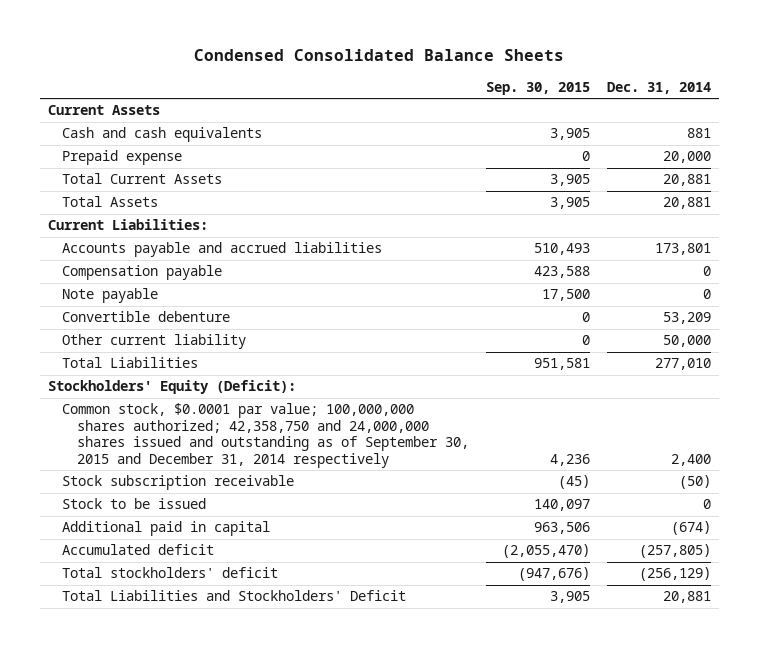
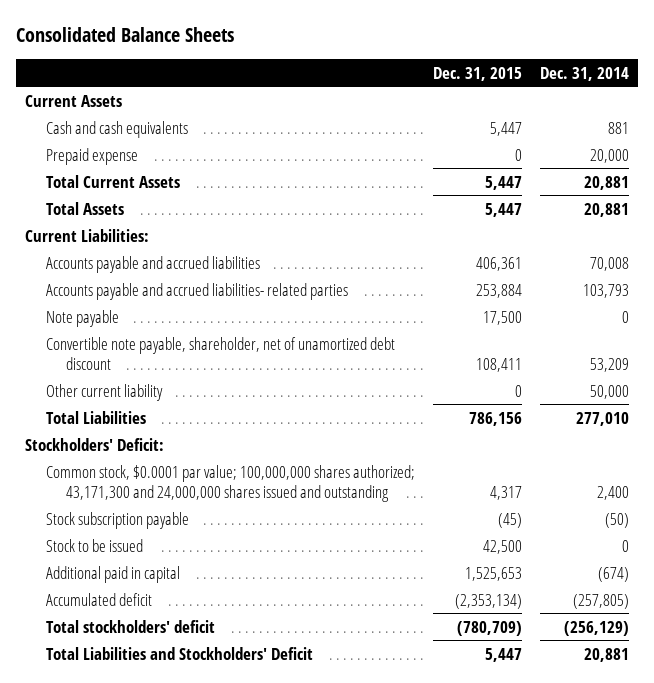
[194,49,565,62] Condensed Consolidated Balance Sheets -> [15,27,234,43] Consolidated Balance Sheets
[485,81,590,95] Sep. 30, 2015 -> none
none -> [432,66,522,81] Dec. 31, 2015
[62,265,223,281] Compensation payable -> none
[654,243,711,256] 173,801 -> [589,256,629,271] 70,008
none -> [45,282,348,300] Accounts payable and accrued liabilities- related parties
[62,311,231,323] Convertible debenture -> [45,336,395,370] Convertible note payable, shareholder, net of unamortized debt discount
[48,380,297,395] Stockholders' Equity (Deficit): -> [24,437,164,451] Stockholders' Deficit:
[62,403,469,468] Common stock, $0.0001 par value; 100,000,000 shares authorized; 42,358,750 and 24,000,000 shares issued and outstanding as of September 30, 2015 and December 31, 2014 respectively -> [45,464,415,502] Common stock, $0.0001 par value; 100,000,000 shares authorized; 43,171,300 and 24,000,000 shares issued and outstanding
[62,475,295,491] Stock subscription receivable -> [45,511,189,529] Stock subscription payable

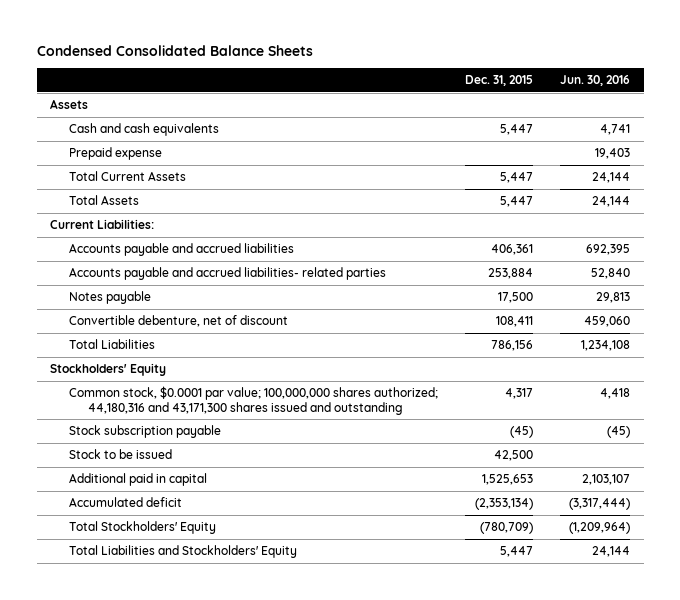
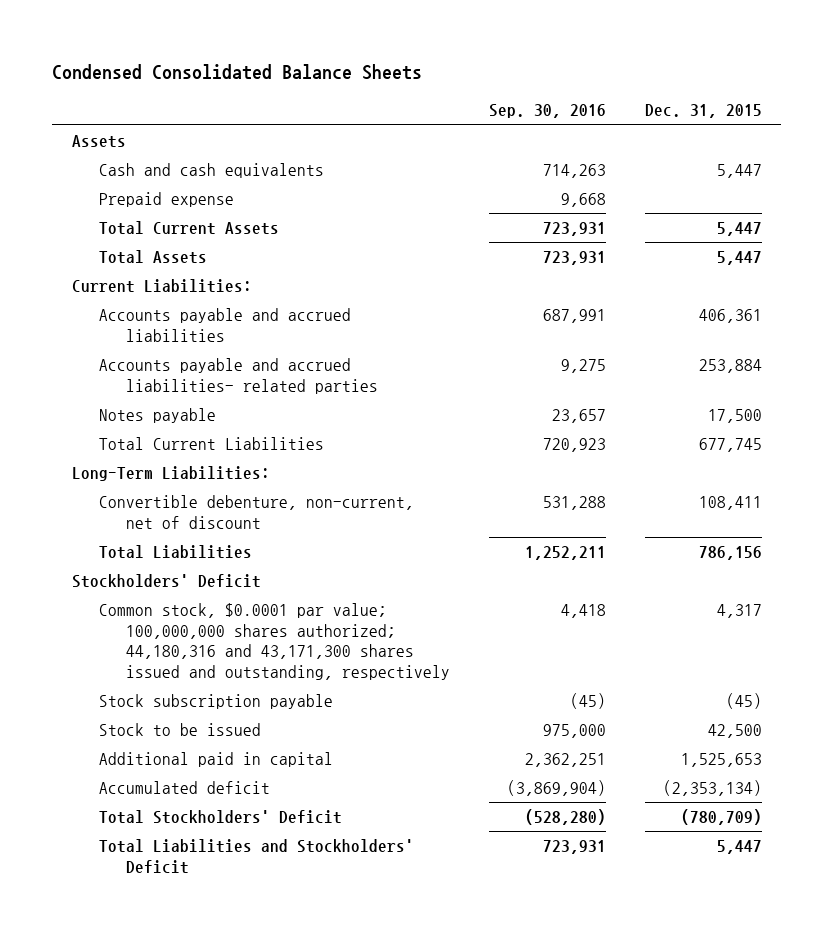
[560,75,631,87] Jun. 30, 2016 -> none
none -> [488,104,606,119] Sep. 30, 2016
none -> [98,437,324,451] Total Current Liabilities
none -> [71,466,270,482] Long-Term Liabilities:
[69,315,289,328] Convertible debenture, net of discount -> [98,495,414,529] Convertible debenture, non-current, net of discount
[50,363,167,377] Stockholders' Equity -> [71,574,261,589] Stockholders' Deficit
[69,386,439,415] Common stock, $0.0001 par value; 100,000,000 shares authorized; 44,180,316 and 43,171,300 shares issued and outstanding -> [98,603,450,681] Common stock, $0.0001 par value; 100,000,000 shares authorized; 44,180,316 and 43,171,300 shares issued and outstanding, respectively
[69,521,217,535] Total Stockholders' Equity -> [98,810,342,825] Total Stockholders' Deficit
[69,545,298,559] Total Liabilities and Stockholders' Equity -> [98,839,414,874] Total Liabilities and Stockholders' Deficit

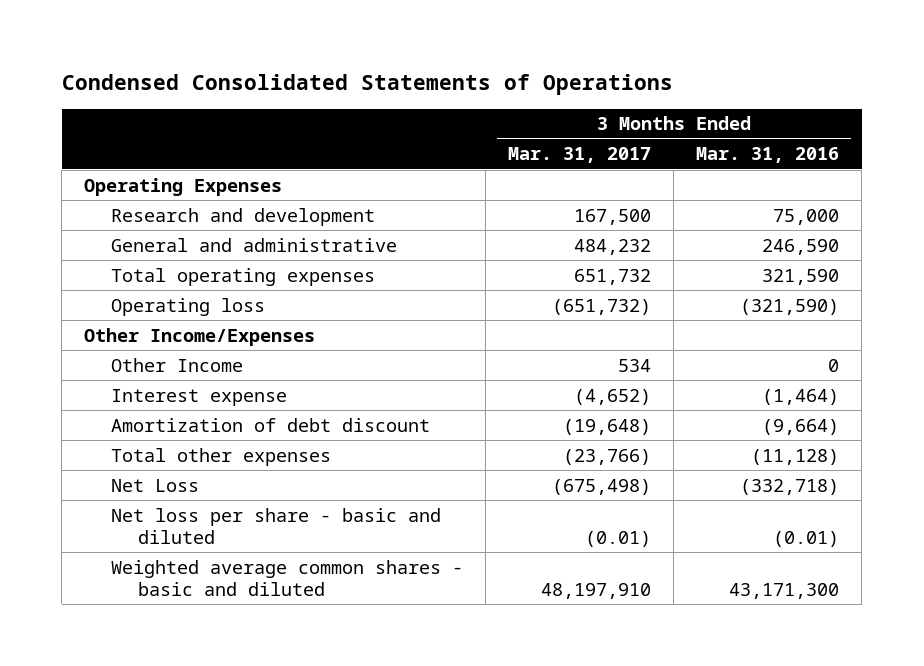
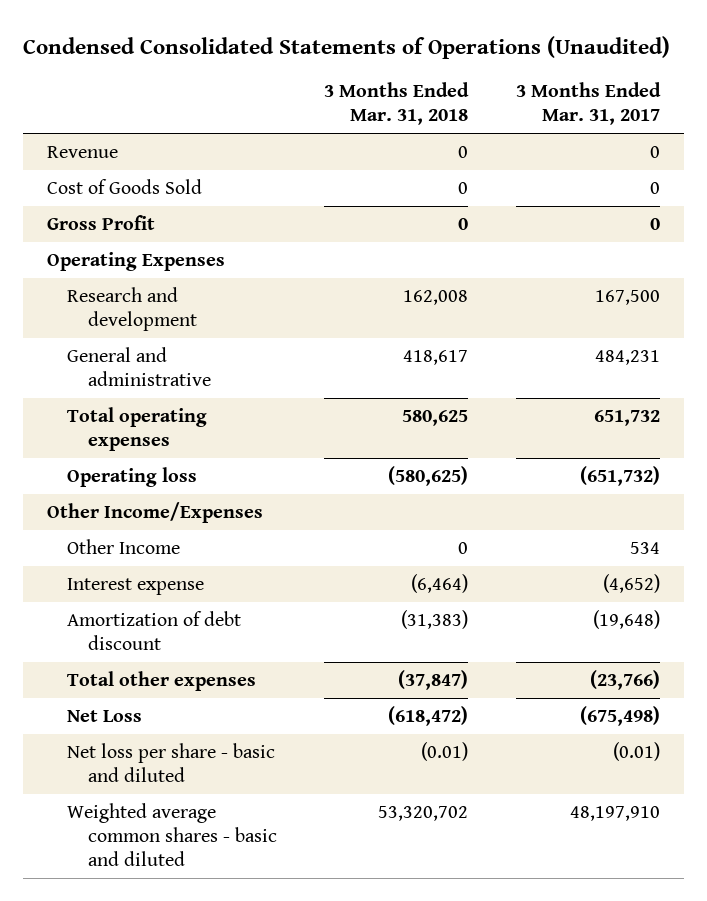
[61,74,673,96] Condensed Consolidated Statements of Operations -> [23,35,671,59] Condensed Consolidated Statements of Operations (Unaudited)
[696,147,840,164] Mar. 31, 2016 -> none
none -> [324,82,470,126] 3 Months Ended Mar. 31, 2018
none -> [47,146,119,159] Revenue
none -> [47,179,203,195] Cost of Goods Sold
none -> [47,215,156,231] Gross Profit
[574,238,652,255] 484,232 -> [594,350,660,366] 484,231

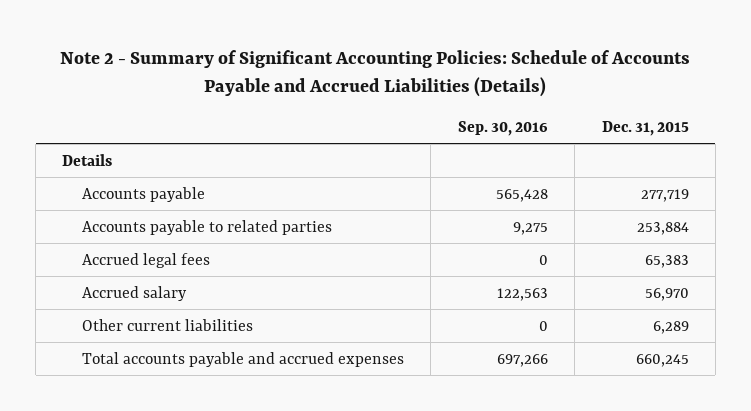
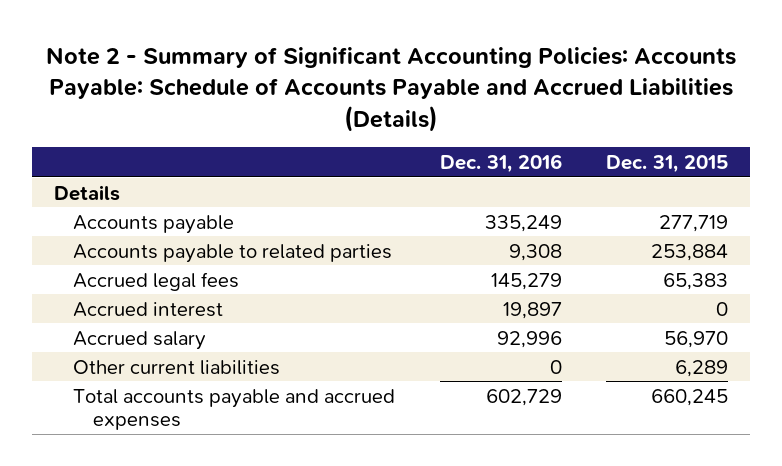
[60,49,691,98] Note 2 - Summary of Significant Accounting Policies: Schedule of Accounts Payable and Accrued Liabilities (Details) -> [45,46,736,133] Note 2 - Summary of Significant Accounting Policies: Accounts Payable: Schedule of Accounts Payable and Accrued Liabilities (Details)
[457,120,548,136] Sep. 30, 2016 -> none
none -> [439,154,562,174] Dec. 31, 2016
none -> [73,301,224,317] Accrued interest

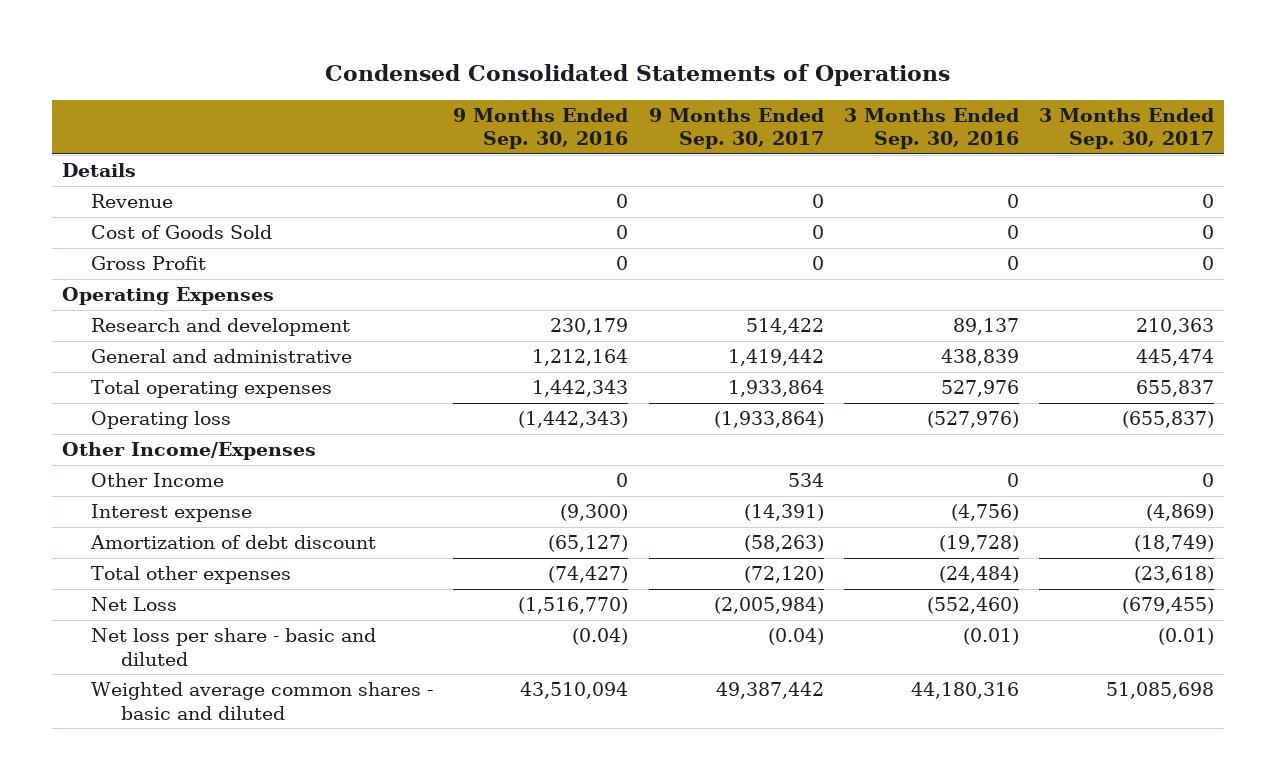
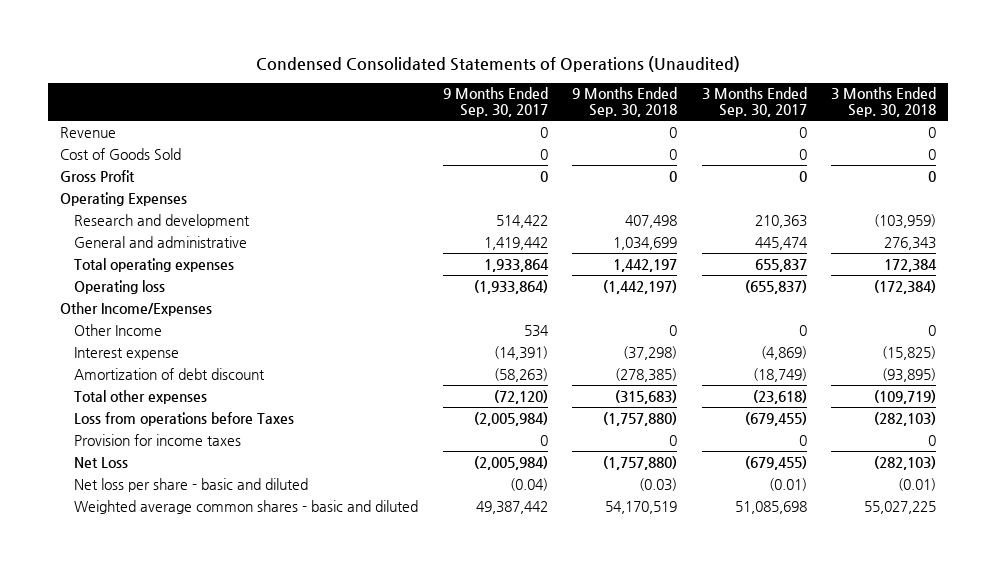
[324,63,950,86] Condensed Consolidated Statements of Operations -> [256,55,741,72] Condensed Consolidated Statements of Operations (Unaudited)
[453,107,629,150] 9 Months Ended Sep. 30, 2016 -> none
[843,107,1019,150] 3 Months Ended Sep. 30, 2016 -> none
none -> [572,87,678,118] 9 Months Ended Sep. 30, 2018
none -> [831,87,937,118] 3 Months Ended Sep. 30, 2018
[61,163,136,178] Details -> none
none -> [74,411,295,426] Loss from operations before Taxes
none -> [74,433,242,446] Provision for income taxes

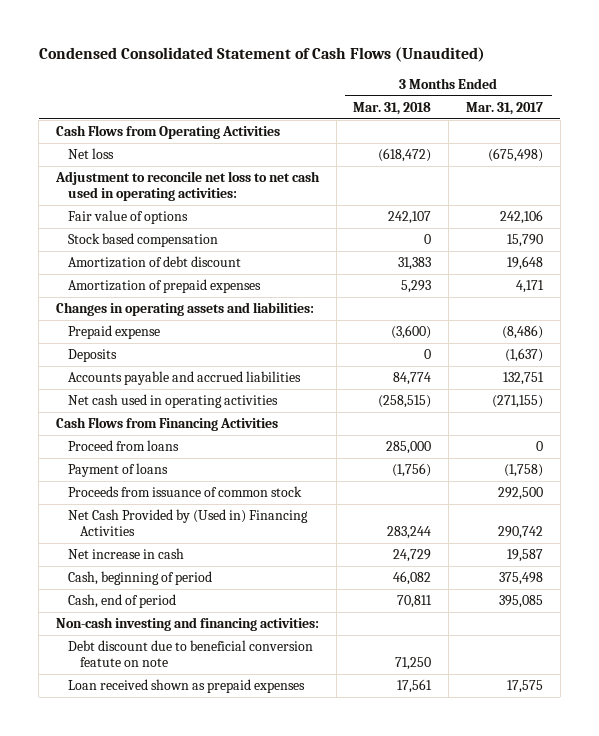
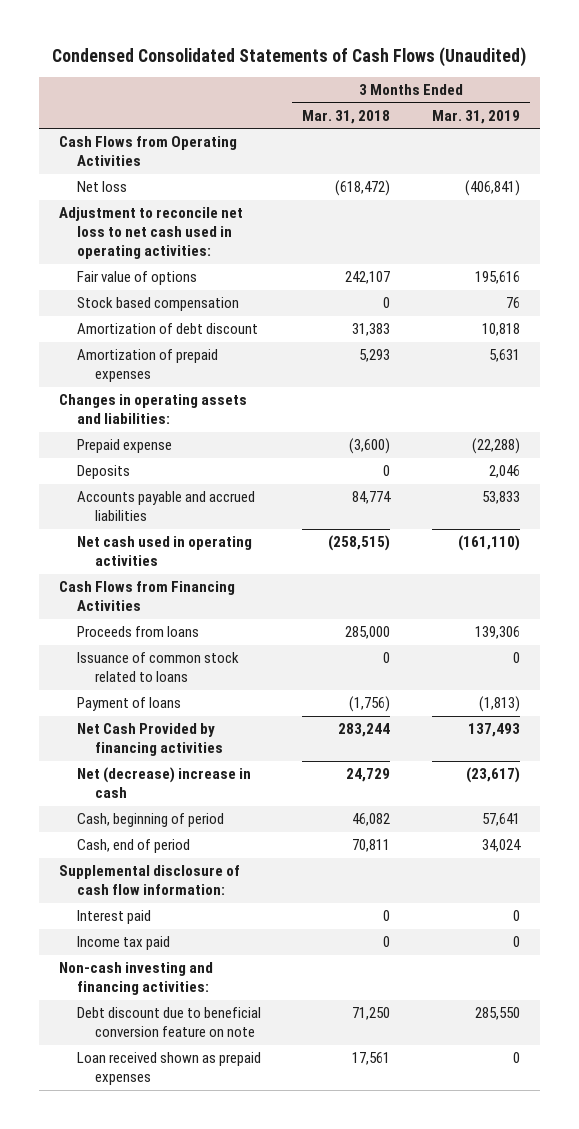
[38,47,485,63] Condensed Consolidated Statement of Cash Flows (Unaudited) -> [52,46,527,67] Condensed Consolidated Statements of Cash Flows (Unaudited)
[465,101,543,115] Mar. 31, 2017 -> none
none -> [431,109,520,124] Mar. 31, 2019
[68,440,180,452] Proceed from loans -> [77,626,200,638] Proceeds from loans
none -> [77,652,240,683] Issuance of common stock related to loans
[68,486,303,498] Proceeds from issuance of common stock -> none
[68,509,309,536] Net Cash Provided by (Used in) Financing Activities -> [77,723,224,757] Net Cash Provided by financing activities
[68,548,185,560] Net increase in cash -> [77,767,252,799] Net (decrease) increase in cash
none -> [59,865,241,896] Supplemental disclosure of cash flow information:
none -> [77,910,152,925] Interest paid
none -> [77,936,171,951] Income tax paid
[68,640,314,667] Debt discount due to beneficial conversion featute on note -> [77,1007,262,1038] Debt discount due to beneficial conversion feature on note

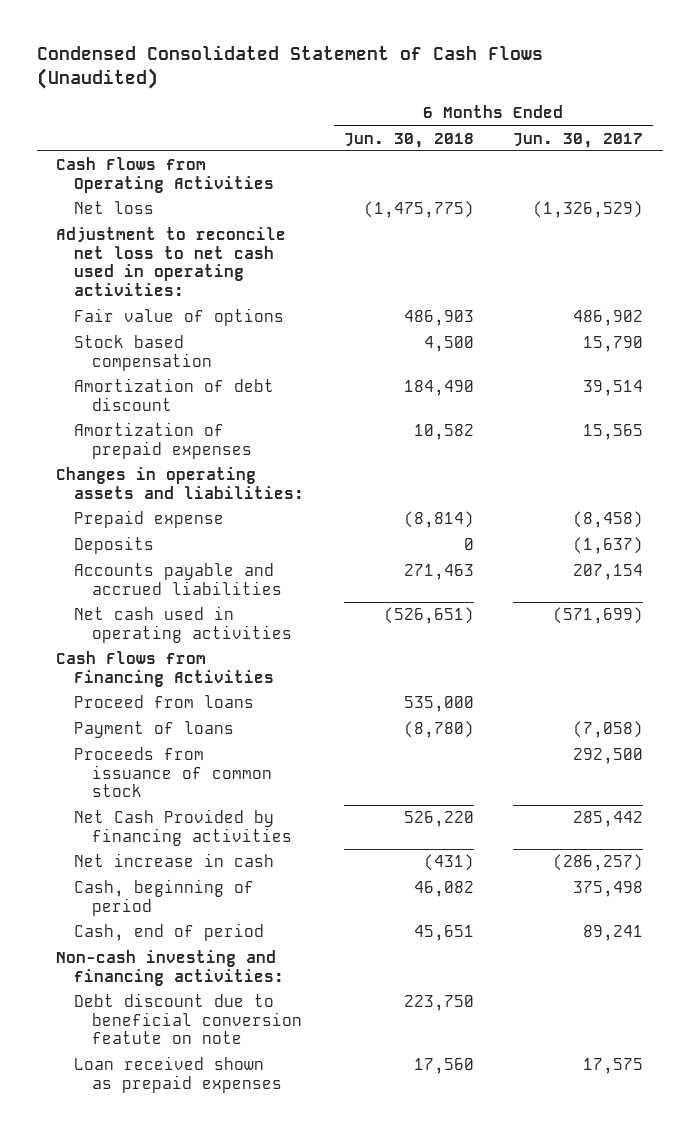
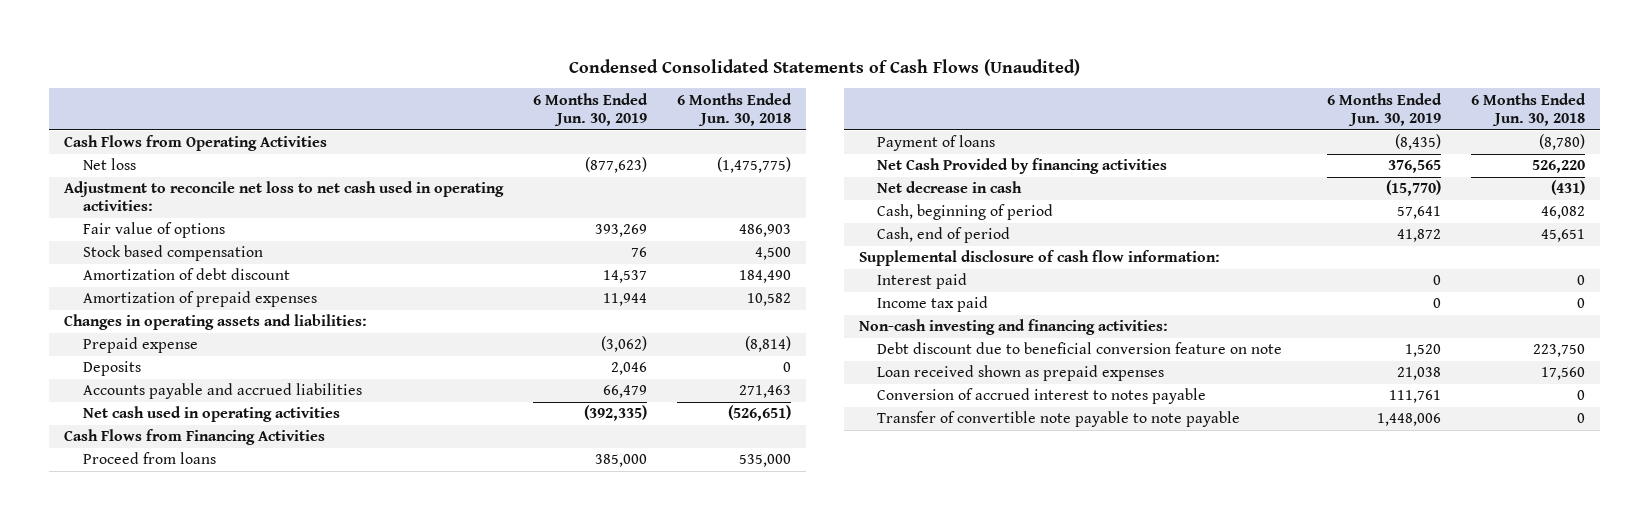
[36,45,543,90] Condensed Consolidated Statement of Cash Flows (Unaudited) -> [568,59,1080,77] Condensed Consolidated Statements of Cash Flows (Unaudited)
[513,132,644,148] Jun. 30, 2017 -> none
none -> [532,92,648,126] 6 Months Ended Jun. 30, 2019
[74,747,272,798] Proceeds from issuance of common stock -> none
[74,853,275,868] Net increase in cash -> [877,181,1023,194] Net decrease in cash
none -> [858,250,1220,267] Supplemental disclosure of cash flow information:
none -> [877,273,968,290] Interest paid
none -> [877,296,989,313] Income tax paid
[74,993,302,1045] Debt discount due to beneficial conversion featute on note -> [877,342,1283,355] Debt discount due to beneficial conversion feature on note
none -> [877,388,1207,405] Conversion of accrued interest to notes payable
none -> [877,411,1241,428] Transfer of convertible note payable to note payable

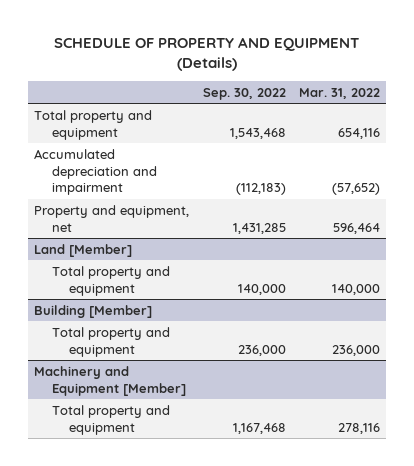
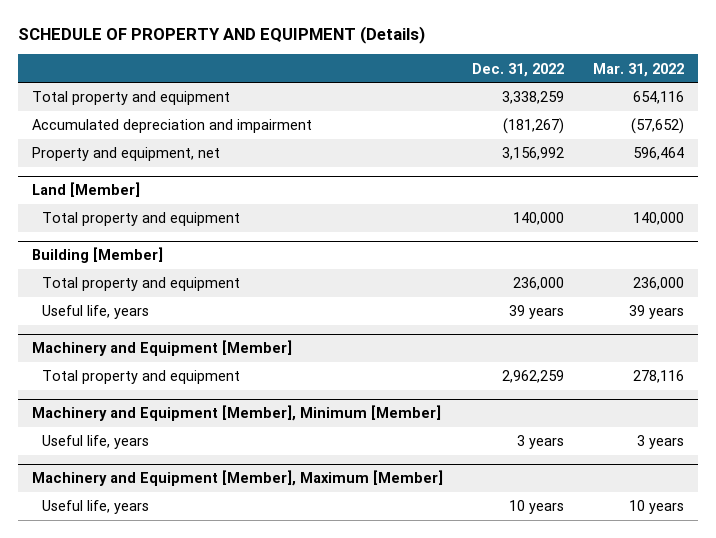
[202,87,286,100] Sep. 30, 2022 -> none
none -> [472,62,565,77] Dec. 31, 2022
none -> [42,305,150,320] Useful life, years
none -> [32,405,442,422] Machinery and Equipment [Member], Minimum [Member]
none -> [42,435,150,450] Useful life, years
none -> [32,470,444,487] Machinery and Equipment [Member], Maximum [Member]
none -> [42,500,150,515] Useful life, years

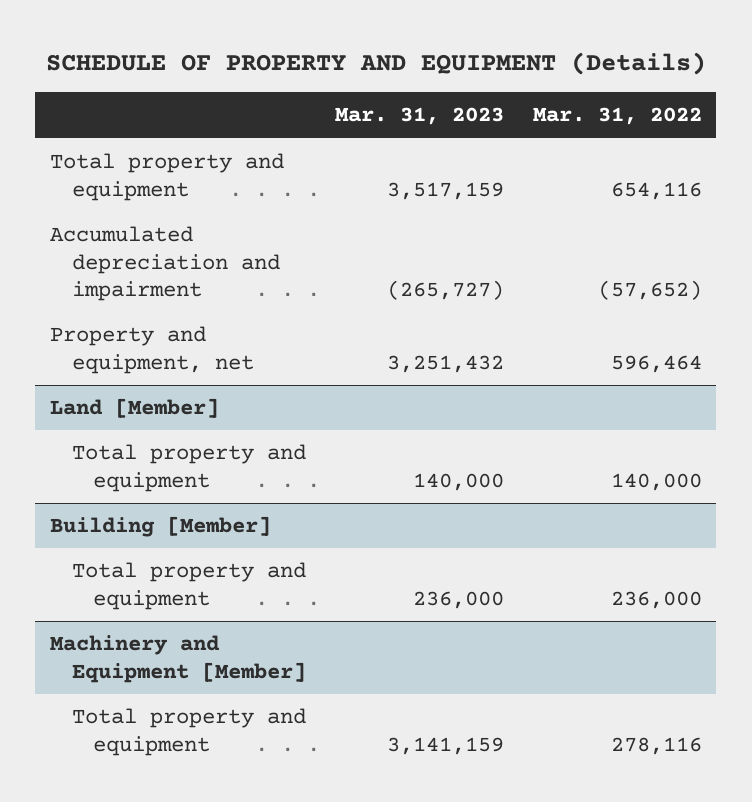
[472,62,565,77] Dec. 31, 2022 -> none
none -> [334,107,504,126] Mar. 31, 2023
[42,305,150,320] Useful life, years -> none
[32,405,442,422] Machinery and Equipment [Member], Minimum [Member] -> none
[42,435,150,450] Useful life, years -> none
[32,470,444,487] Machinery and Equipment [Member], Maximum [Member] -> none
[42,500,150,515] Useful life, years -> none

